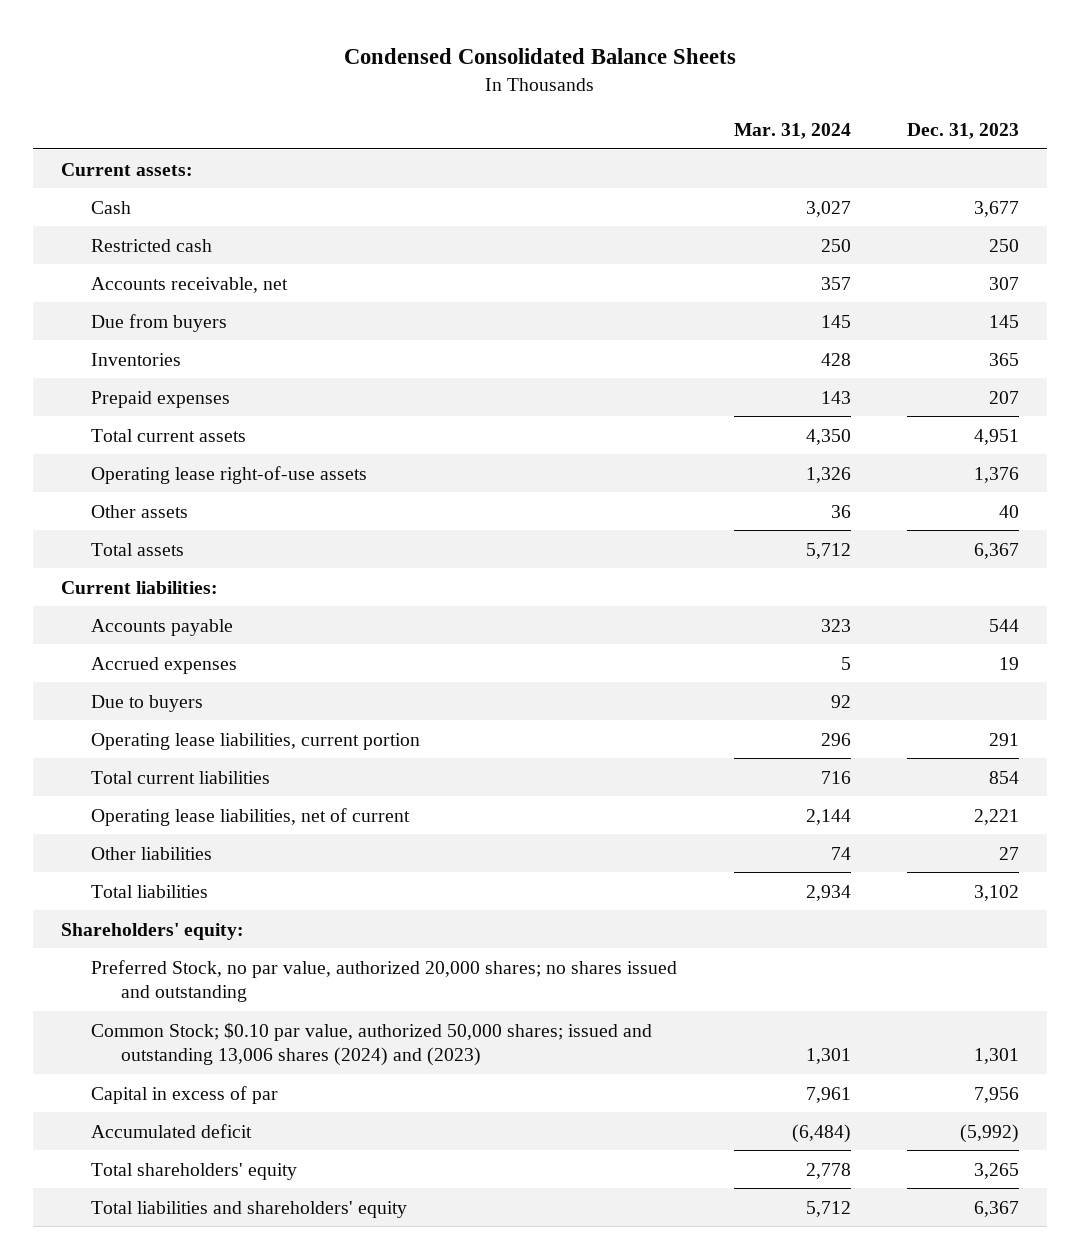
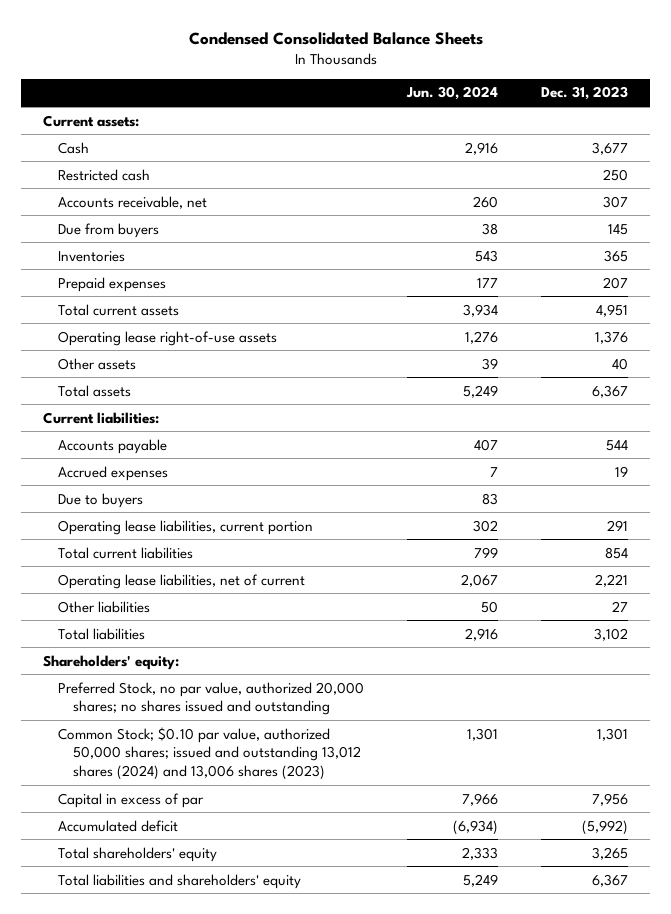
[733,122,851,139] Mar. 31, 2024 -> none
none -> [406,86,499,101] Jun. 30, 2024
[91,1022,653,1067] Common Stock; $0.10 par value, authorized 50,000 shares; issued and outstanding 13,006 shares (2024) and (2023) -> [57,726,361,781] Common Stock; $0.10 par value, authorized 50,000 shares; issued and outstanding 13,012 shares (2024) and 13,006 shares (2023)

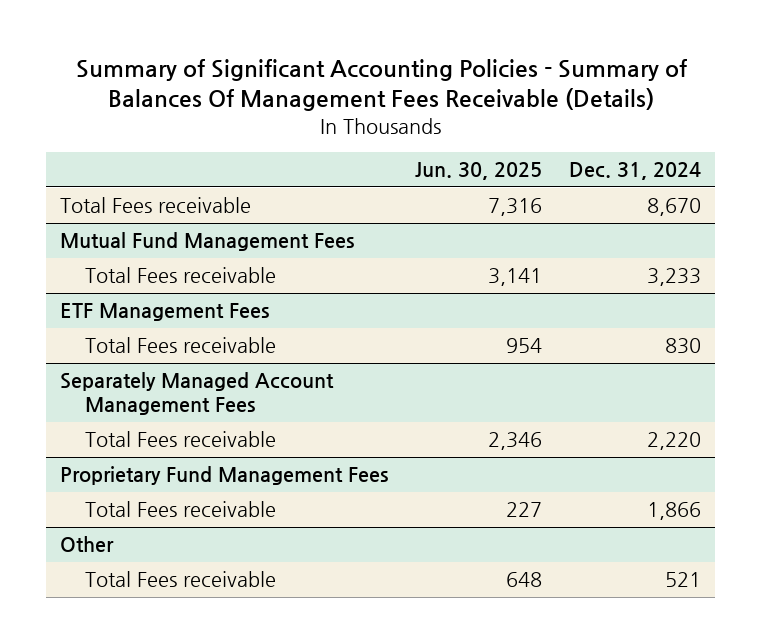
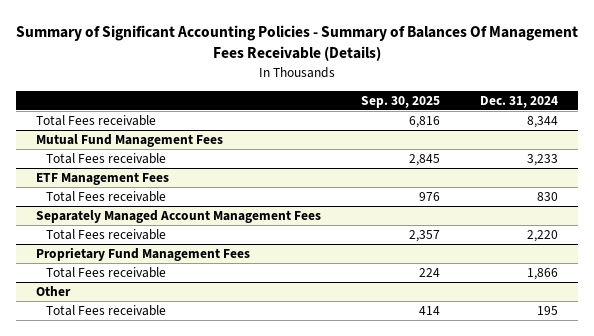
[415,162,543,181] Jun. 30, 2025 -> none
none -> [361,95,441,108] Sep. 30, 2025
[647,198,702,217] 8,670 -> [527,116,559,129] 8,344
[665,572,702,588] 521 -> [537,306,559,316] 195

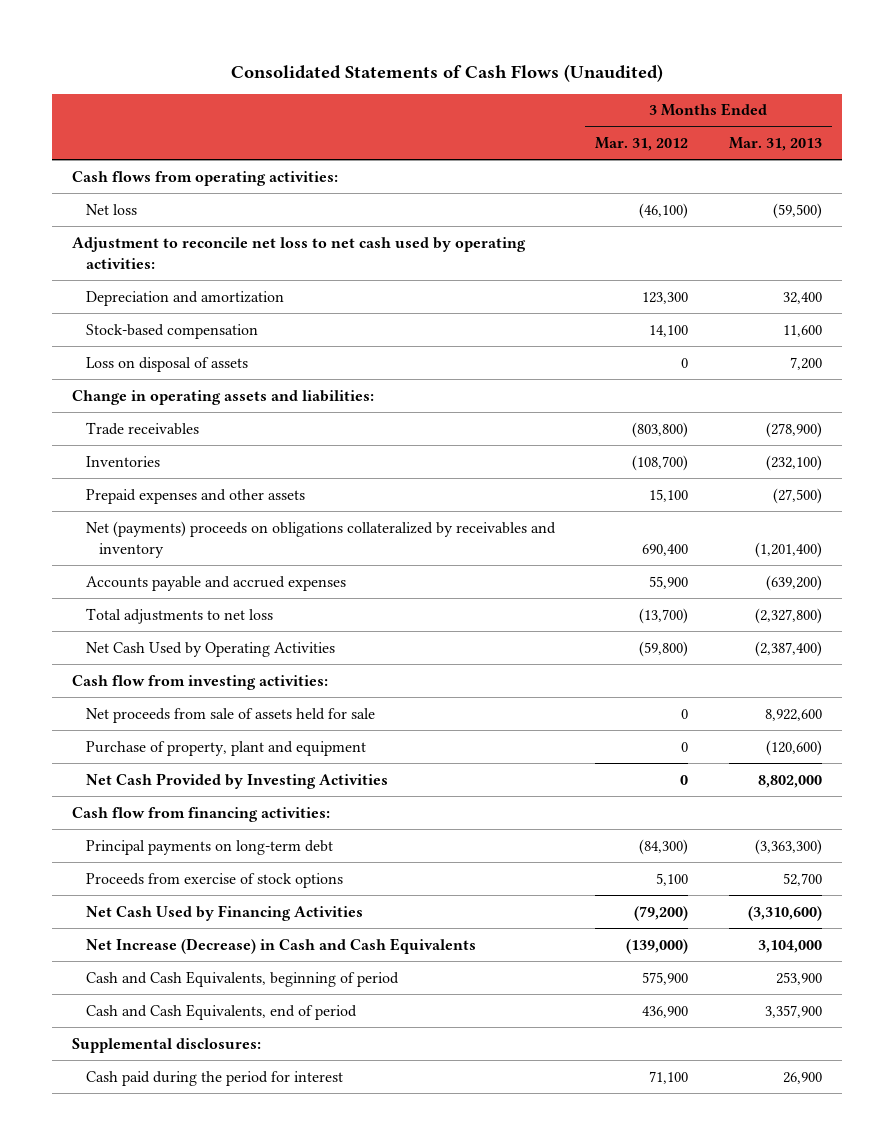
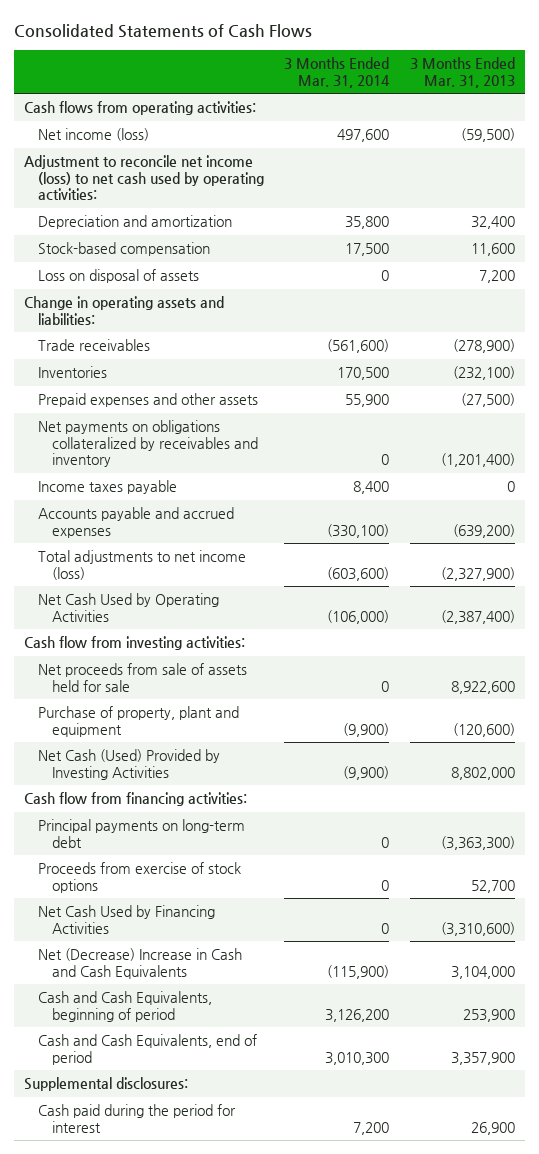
[231,63,664,82] Consolidated Statements of Cash Flows (Unaudited) -> [14,23,313,38] Consolidated Statements of Cash Flows
[595,137,689,152] Mar. 31, 2012 -> none
none -> [284,57,391,88] 3 Months Ended Mar. 31, 2014
[85,203,137,215] Net loss -> [38,128,150,142] Net income (loss)
[72,236,527,269] Adjustment to reconcile net loss to net cash used by operating activities: -> [24,155,265,200] Adjustment to reconcile net income (loss) to net cash used by operating activities:
[85,520,556,558] Net (payments) proceeds on obligations collateralized by receivables and inventory -> [38,420,259,467] Net payments on obligations collateralized by receivables and inventory
none -> [38,480,178,495] Income taxes payable
[85,607,273,624] Total adjustments to net loss -> [38,550,247,580] Total adjustments to net income (loss)
[754,607,822,624] (2,327,800) -> [440,566,515,581] (2,327,900)
[85,772,388,789] Net Cash Provided by Investing Activities -> [38,749,221,780] Net Cash (Used) Provided by Investing Activities
[85,937,476,954] Net Increase (Decrease) in Cash and Cash Equivalents -> [38,948,243,979] Net (Decrease) Increase in Cash and Cash Equivalents

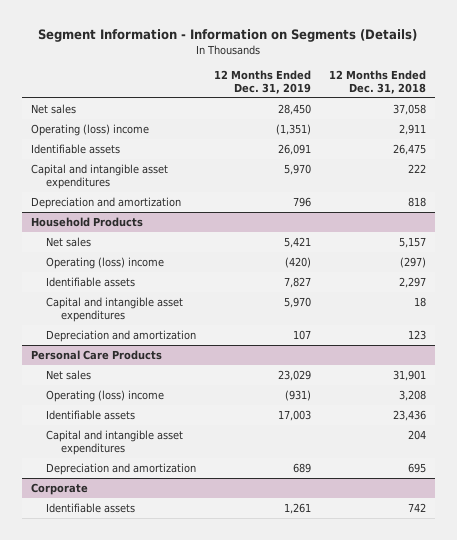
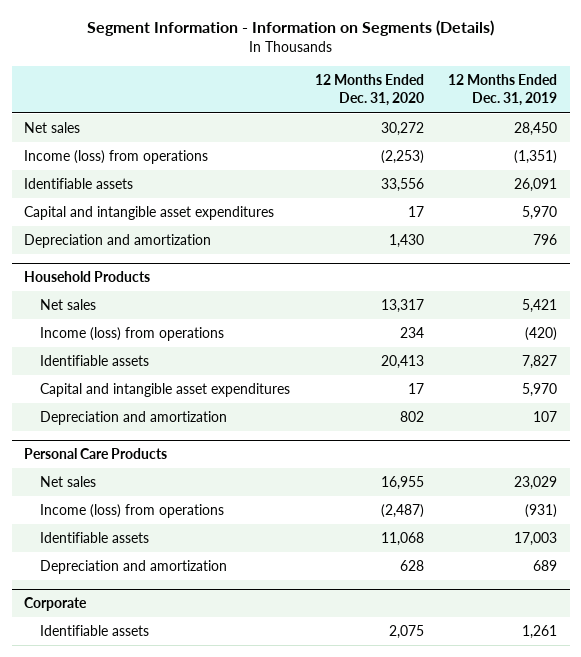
[328,69,426,94] 12 Months Ended Dec. 31, 2018 -> none
none -> [314,74,424,107] 12 Months Ended Dec. 31, 2020
[30,124,149,137] Operating (loss) income -> [23,150,208,165] Income (loss) from operations
[46,257,165,270] Operating (loss) income -> [39,327,224,342] Income (loss) from operations
[46,390,165,403] Operating (loss) income -> [39,504,224,519] Income (loss) from operations
[46,430,184,456] Capital and intangible asset expenditures -> none

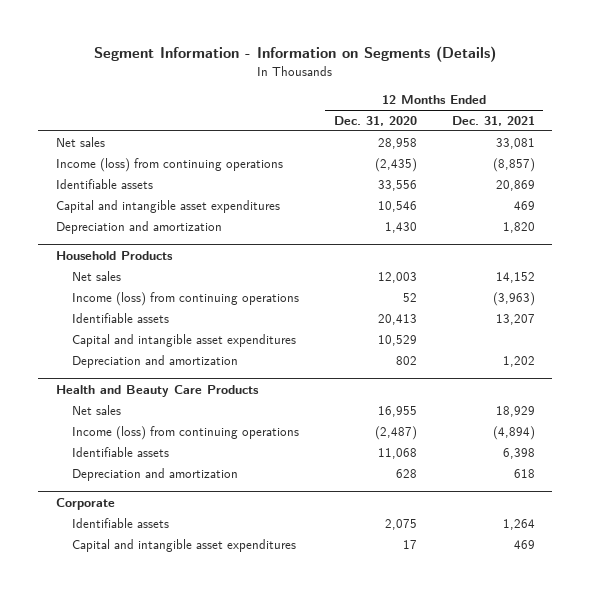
[448,74,558,107] 12 Months Ended Dec. 31, 2019 -> none
none -> [451,116,535,127] Dec. 31, 2021
[380,122,424,137] 30,272 -> [377,138,417,150] 28,958
[23,150,208,165] Income (loss) from operations -> [55,158,283,173] Income (loss) from continuing operations
[380,150,424,165] (2,253) -> [374,158,417,173] (2,435)
[407,206,424,218] 17 -> [377,201,417,213] 10,546
[380,299,424,314] 13,317 -> [377,272,417,284] 12,003
[39,327,224,342] Income (loss) from operations -> [71,292,299,307] Income (loss) from continuing operations
[399,327,424,339] 234 -> [402,293,417,303] 52
[407,383,424,395] 17 -> [377,335,417,347] 10,529
[23,448,167,460] Personal Care Products -> none
none -> [55,385,259,398] Health and Beauty Care Products
[39,504,224,519] Income (loss) from operations -> [71,426,299,441] Income (loss) from continuing operations
none -> [71,539,296,553] Capital and intangible asset expenditures

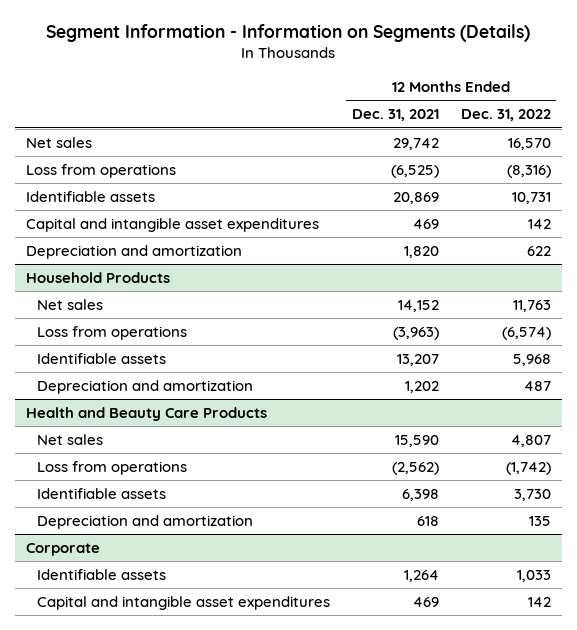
[333,116,417,127] Dec. 31, 2020 -> none
none -> [460,109,551,122] Dec. 31, 2022
[495,138,535,150] 33,081 -> [392,137,439,150] 29,742
[55,158,283,173] Income (loss) from continuing operations -> [25,163,176,178] Loss from operations
[492,158,535,173] (8,857) -> [390,164,439,178] (6,525)
[71,292,299,307] Income (loss) from continuing operations -> [36,325,187,340] Loss from operations
[71,334,296,348] Capital and intangible asset expenditures -> none
[495,406,535,418] 18,929 -> [394,434,439,447] 15,590
[71,426,299,441] Income (loss) from continuing operations -> [36,460,187,475] Loss from operations
[492,426,535,441] (4,894) -> [391,461,439,475] (2,562)

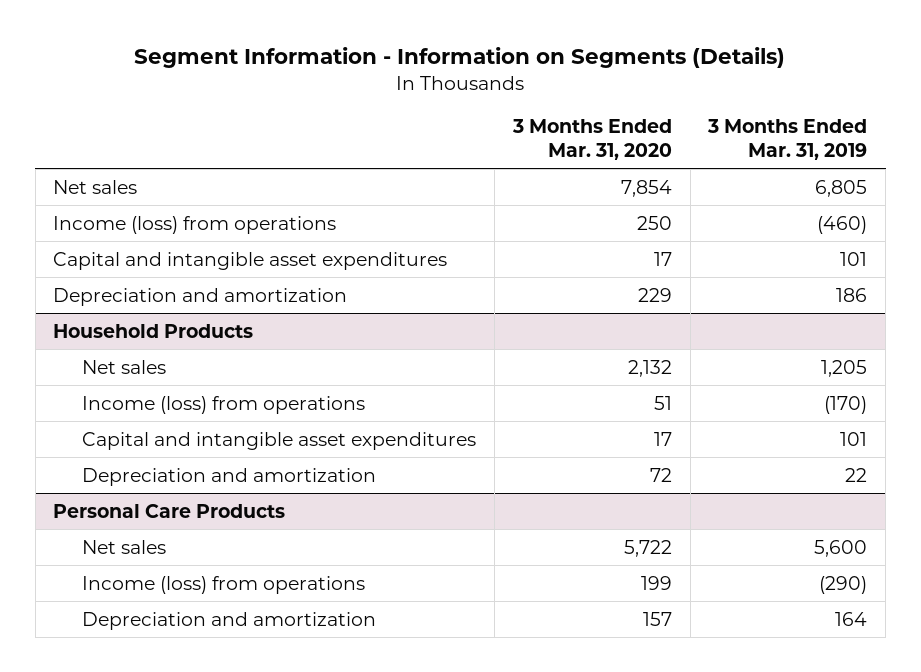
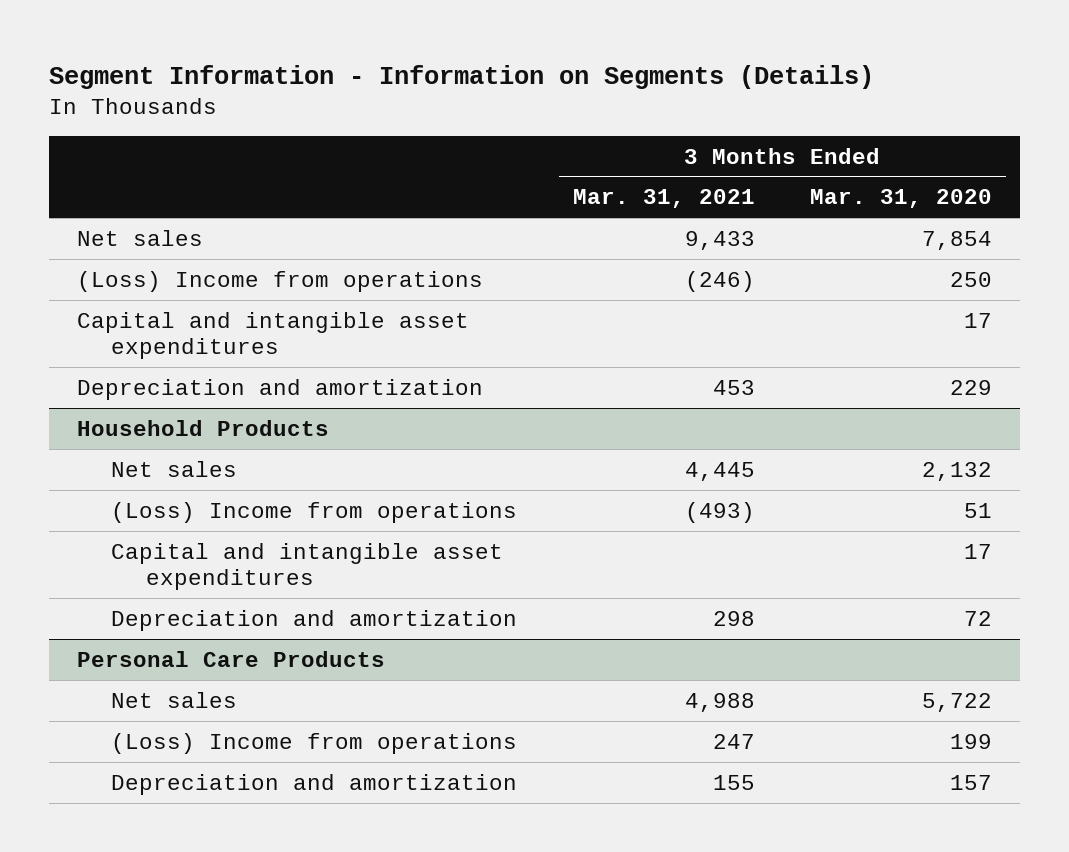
[707,119,868,160] 3 Months Ended Mar. 31, 2019 -> none
none -> [572,189,755,209] Mar. 31, 2021
[53,215,337,234] Income (loss) from operations -> [76,270,483,292] (Loss) Income from operations
[82,395,366,414] Income (loss) from operations -> [111,501,518,523] (Loss) Income from operations
[82,575,366,594] Income (loss) from operations -> [111,732,518,754] (Loss) Income from operations

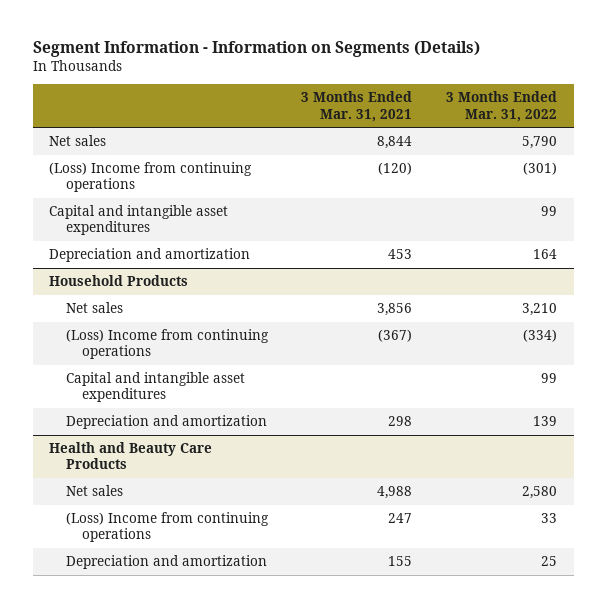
[810,189,993,209] Mar. 31, 2020 -> none
none -> [445,91,557,122] 3 Months Ended Mar. 31, 2022
[684,230,755,250] 9,433 -> [377,136,413,150] 8,844
[76,270,483,292] (Loss) Income from operations -> [49,162,253,193] (Loss) Income from continuing operations
[684,270,755,292] (246) -> [378,162,413,176] (120)
[684,461,755,481] 4,445 -> [377,303,413,317] 3,856
[111,501,518,523] (Loss) Income from operations -> [65,329,269,360] (Loss) Income from continuing operations
[684,501,755,523] (493) -> [378,329,413,343] (367)
[76,650,385,667] Personal Care Products -> none
none -> [49,442,213,470] Health and Beauty Care Products
[111,732,518,754] (Loss) Income from operations -> [65,512,269,543] (Loss) Income from continuing operations

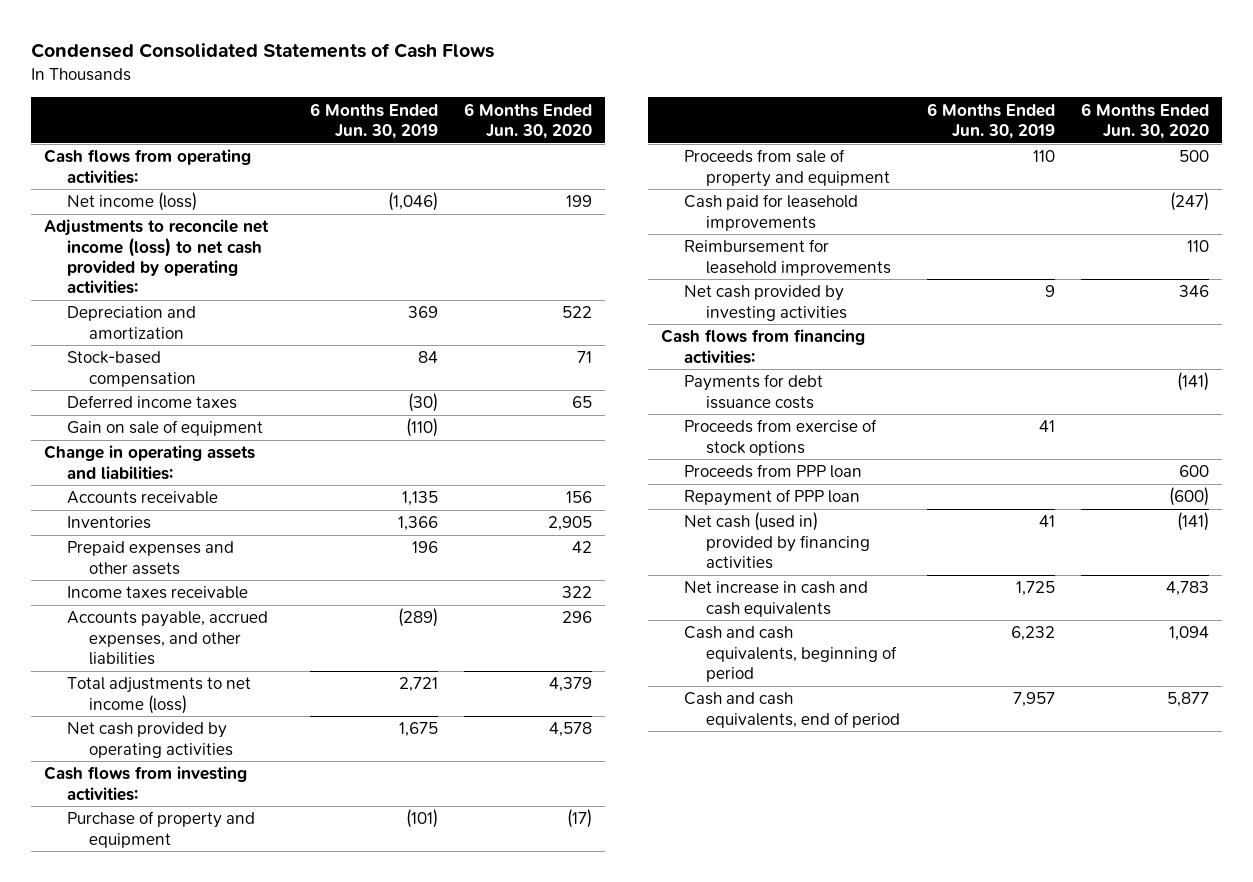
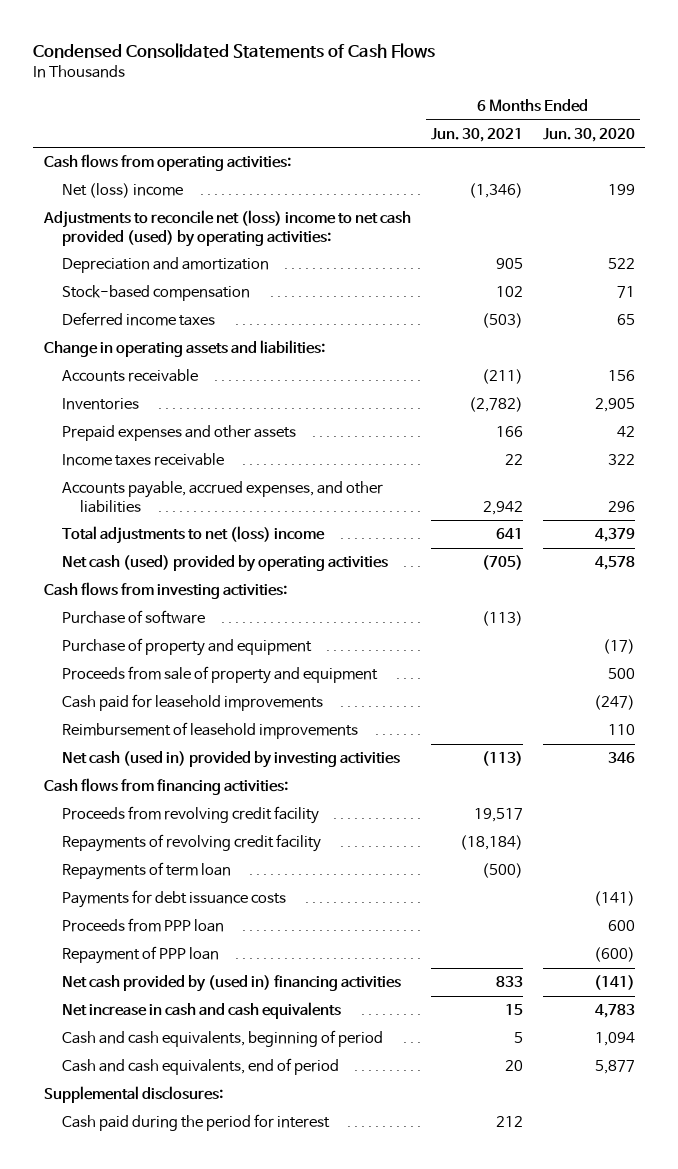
[309,102,438,139] 6 Months Ended Jun. 30, 2019 -> none
none -> [430,127,523,142] Jun. 30, 2021
[66,192,197,212] Net income (loss) -> [61,183,183,199] Net (loss) income
[43,219,269,294] Adjustments to reconcile net income (loss) to net cash provided by operating activities: -> [42,210,411,247] Adjustments to reconcile net (loss) income to net cash provided (used) by operating activities:
[66,420,263,437] Gain on sale of equipment -> none
[66,677,251,714] Total adjustments to net income (loss) -> [61,526,325,545] Total adjustments to net (loss) income
[66,722,234,758] Net cash provided by operating activities -> [61,555,388,573] Net cash (used) provided by operating activities
none -> [61,610,205,625] Purchase of software
[683,239,892,276] Reimbursement for leasehold improvements -> [61,722,358,740] Reimbursement of leasehold improvements
[683,285,848,321] Net cash provided by investing activities -> [61,751,400,769] Net cash (used in) provided by investing activities
none -> [61,806,319,825] Proceeds from revolving credit facility
none -> [61,834,321,853] Repayments of revolving credit facility
none -> [61,862,231,881] Repayments of term loan
[683,419,877,456] Proceeds from exercise of stock options -> none
[683,512,871,569] Net cash (used in) provided by financing activities -> [61,975,401,993] Net cash provided by (used in) financing activities
none -> [43,1086,223,1104] Supplemental disclosures:
none -> [61,1114,330,1132] Cash paid during the period for interest

